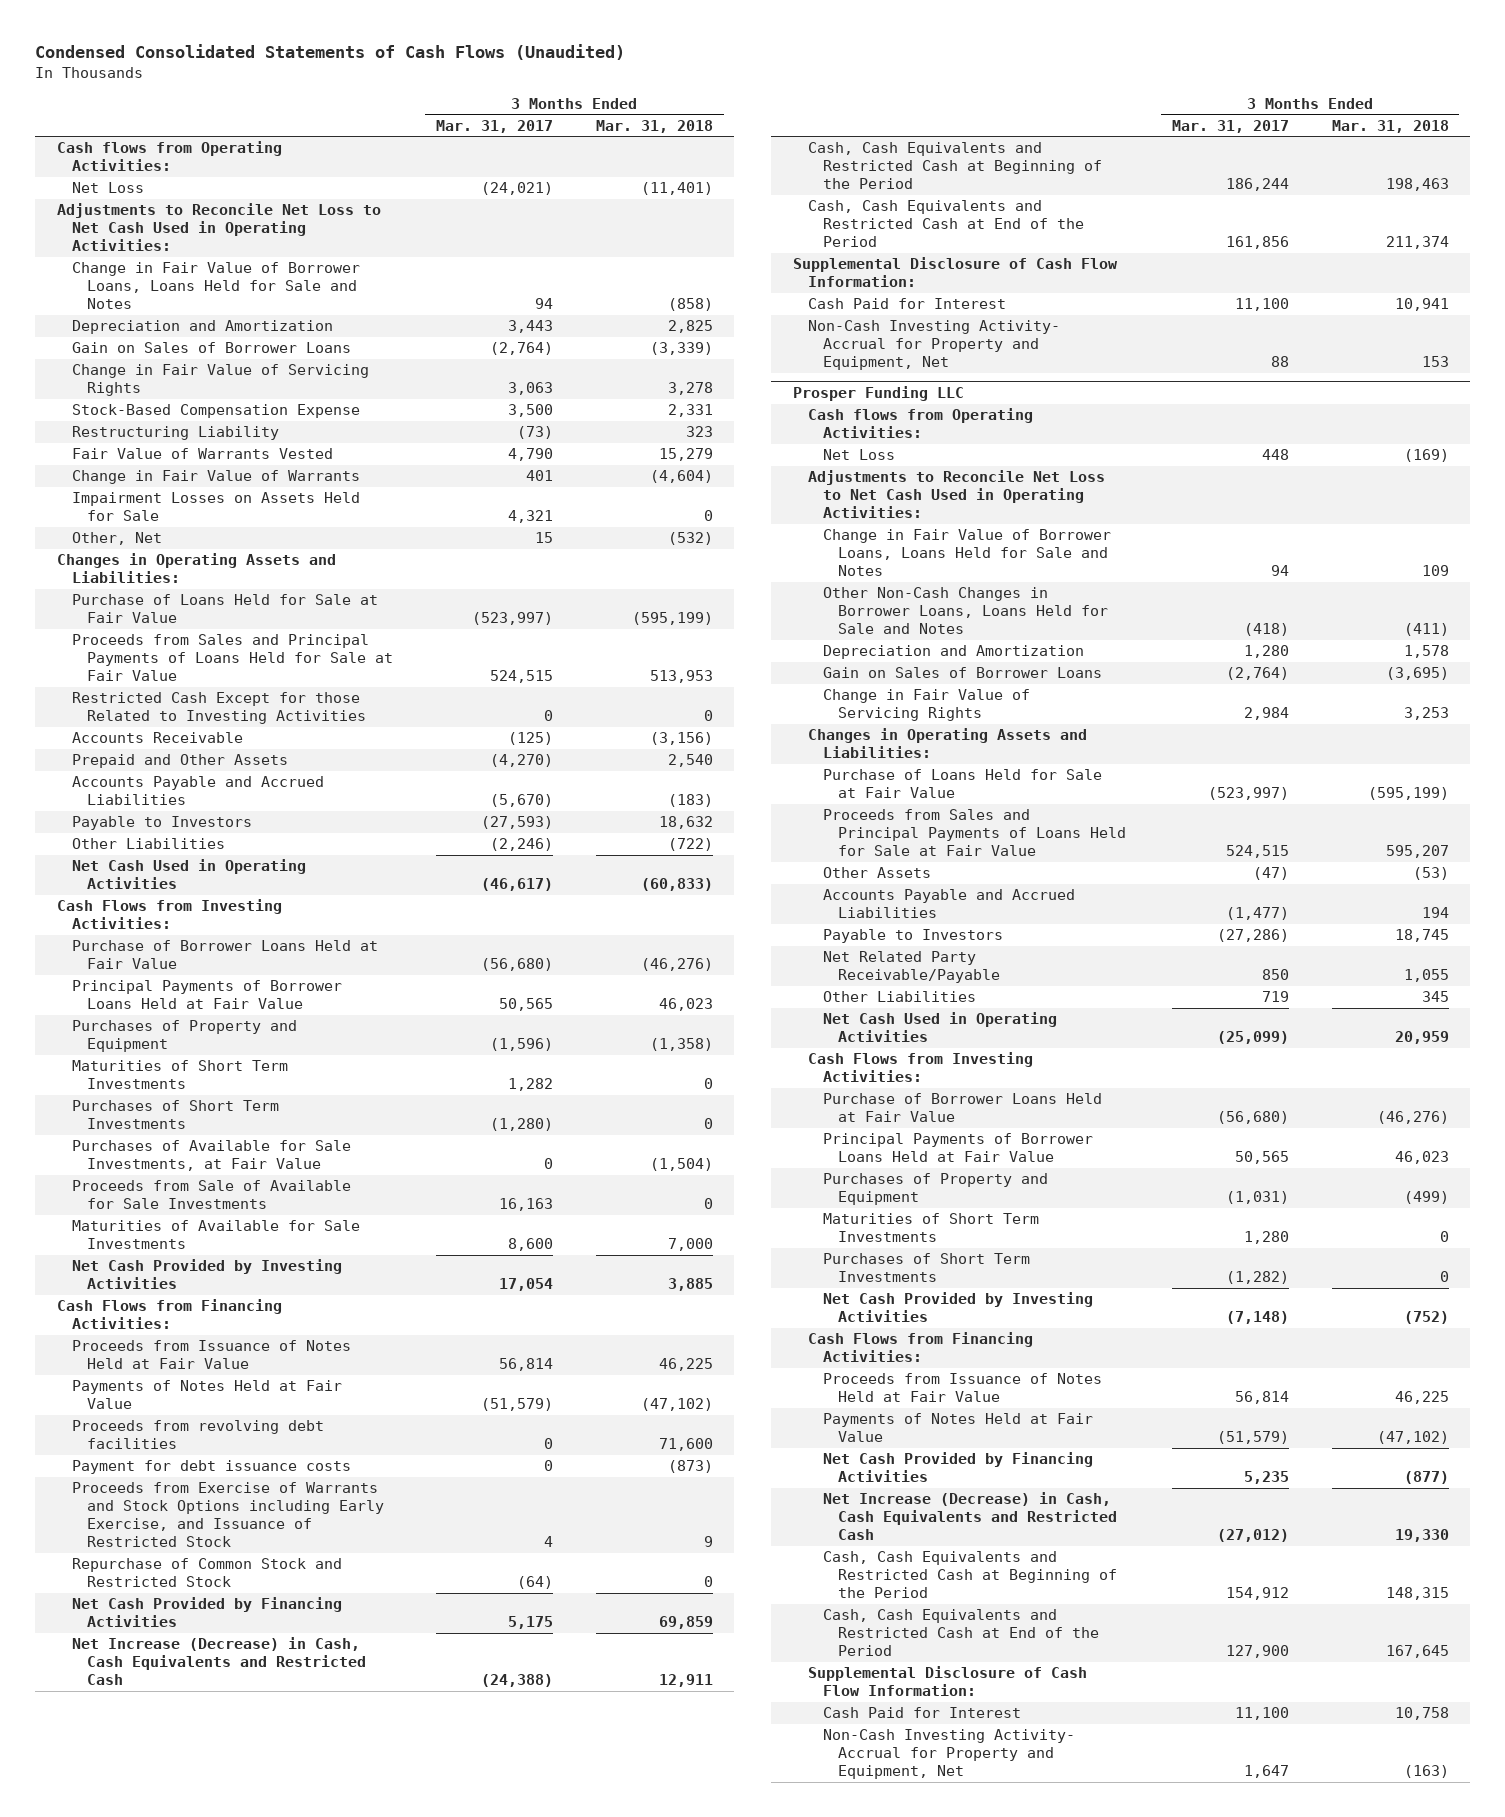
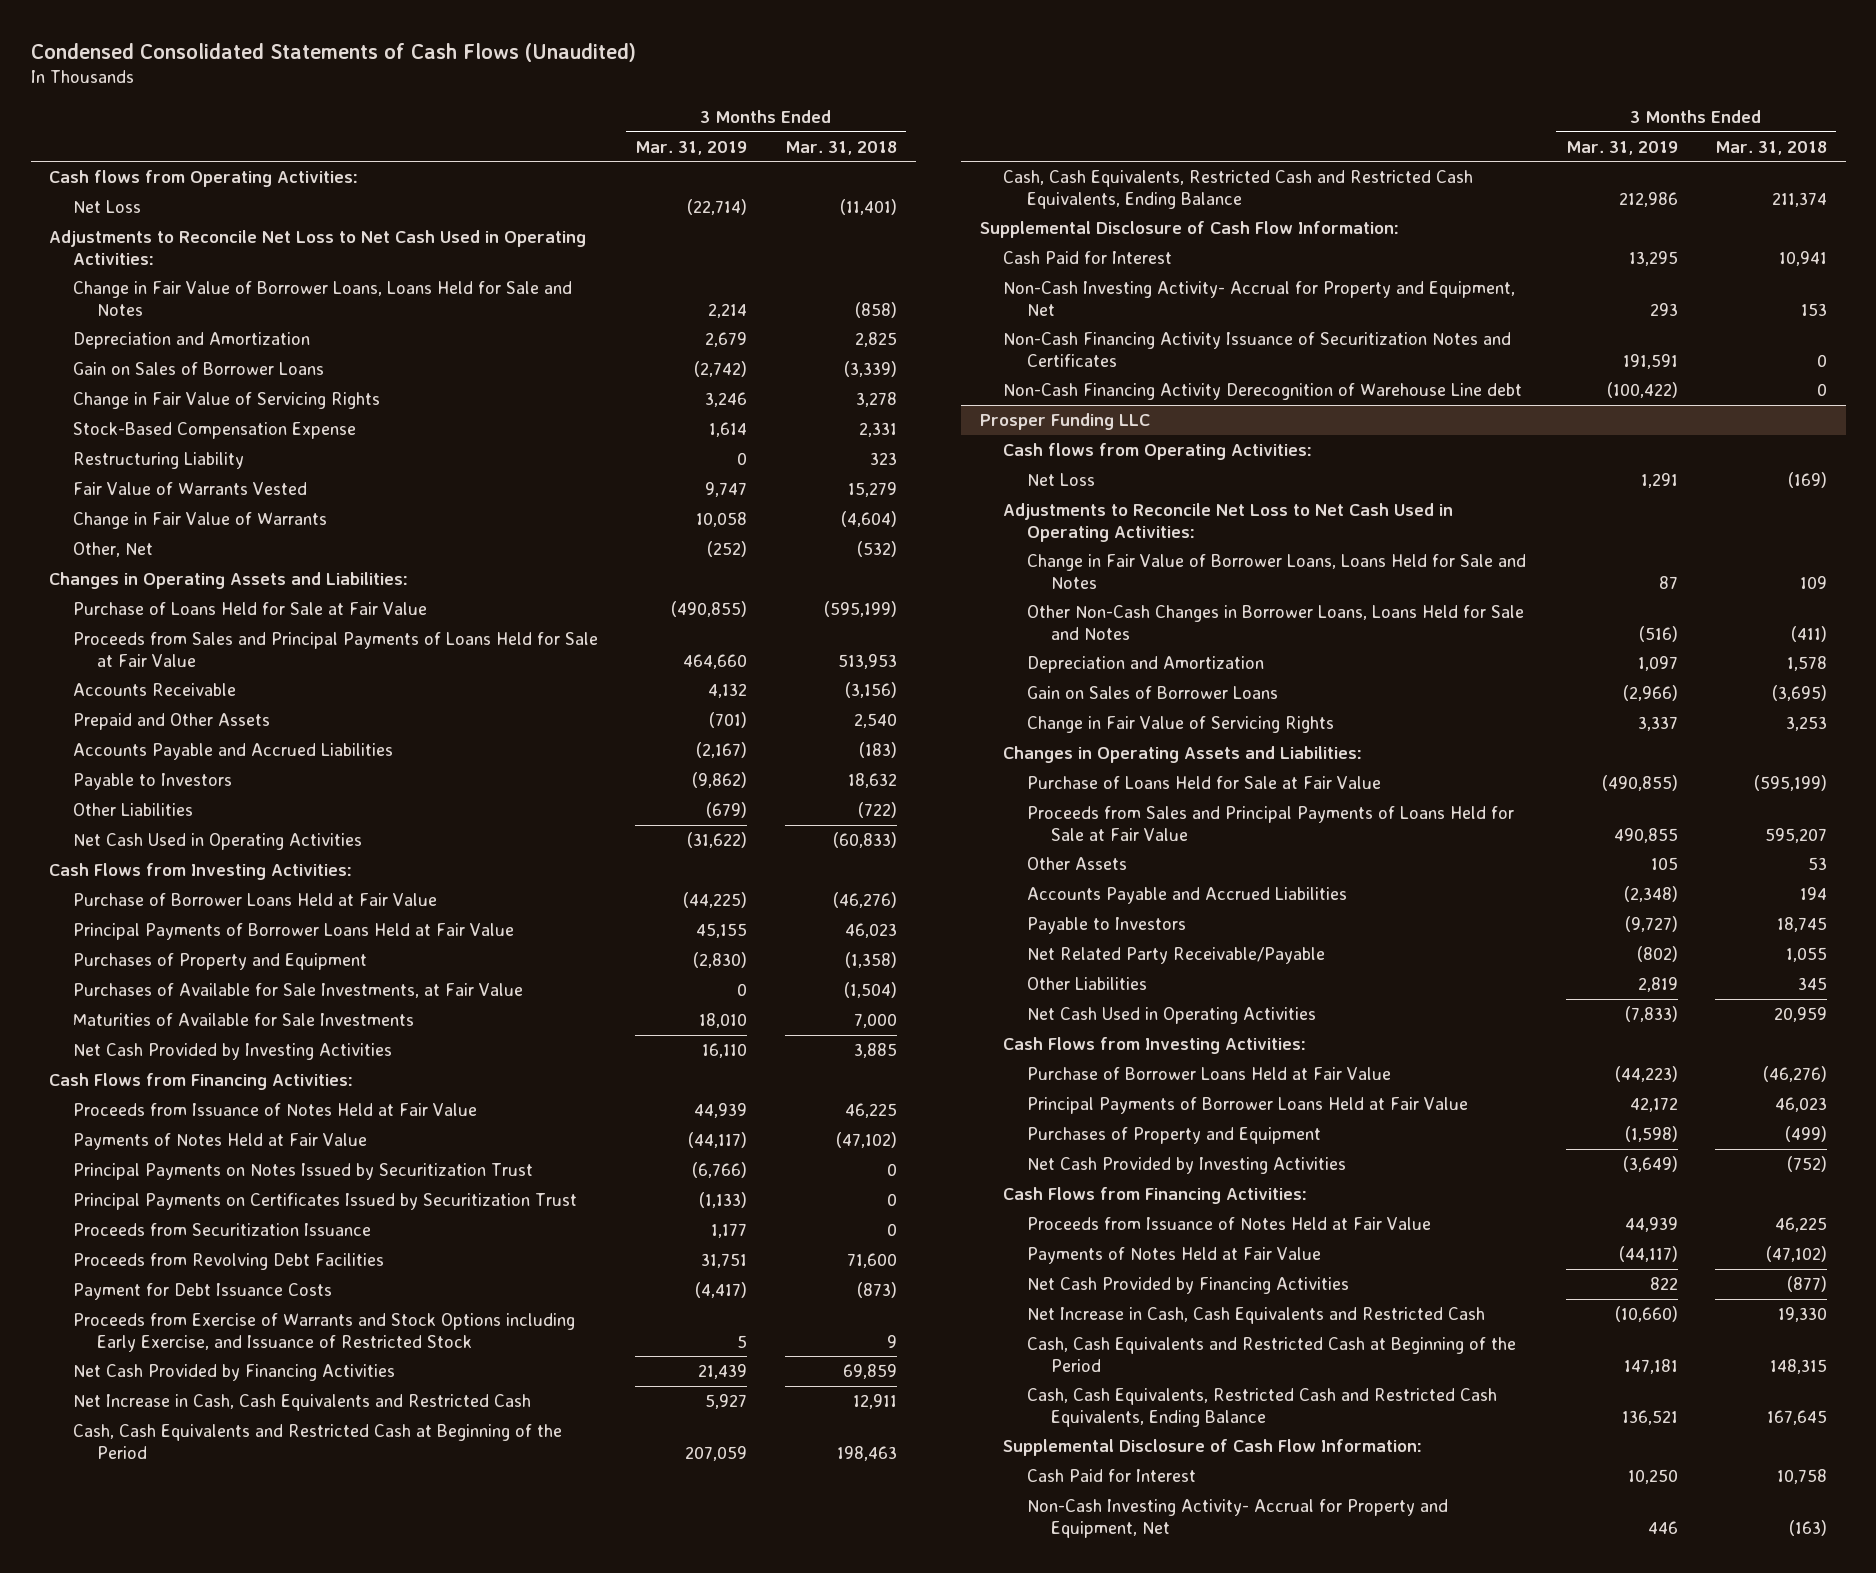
[435,119,553,133] Mar. 31, 2017 -> none
none -> [635,140,748,155] Mar. 31, 2019
[71,492,360,522] Impairment Losses on Assets Held for Sale -> none
[71,692,366,725] Restricted Cash Except for those Related to Investing Activities -> none
[71,1060,288,1090] Maturities of Short Term Investments -> none
[71,1100,279,1130] Purchases of Short Term Investments -> none
[71,1180,351,1210] Proceeds from Sale of Available for Sale Investments -> none
none -> [73,1163,534,1181] Principal Payments on Notes Issued by Securitization Trust
none -> [73,1193,578,1211] Principal Payments on Certificates Issued by Securitization Trust
none -> [73,1223,372,1237] Proceeds from Securitization Issuance
[71,1420,324,1450] Proceeds from revolving debt facilities -> [73,1253,385,1271] Proceeds from Revolving Debt Facilities
[71,1460,351,1475] Payment for debt issuance costs -> [73,1283,333,1301] Payment for Debt Issuance Costs
[71,1558,342,1588] Repurchase of Common Stock and Restricted Stock -> none
[71,1637,366,1686] Net Increase (Decrease) in Cash, Cash Equivalents and Restricted Cash -> [73,1394,532,1412] Net Increase in Cash, Cash Equivalents and Restricted Cash
[807,200,1084,248] Cash, Cash Equivalents and Restricted Cash at End of the Period -> [1003,170,1474,209] Cash, Cash Equivalents, Restricted Cash and Restricted Cash Equivalents, Ending Balance
none -> [1003,332,1512,367] Non-Cash Financing Activity Issuance of Securitization Notes and Certificates
none -> [1003,383,1523,401] Non-Cash Financing Activity Derecognition of Warehouse Line debt
[1412,867,1449,881] (53) -> [1808,857,1828,871] 53
[822,1213,1039,1243] Maturities of Short Term Investments -> none
[822,1253,1030,1283] Purchases of Short Term Investments -> none
[822,1492,1117,1541] Net Increase (Decrease) in Cash, Cash Equivalents and Restricted Cash -> [1026,1307,1485,1325] Net Increase in Cash, Cash Equivalents and Restricted Cash
[822,1609,1099,1657] Cash, Cash Equivalents and Restricted Cash at End of the Period -> [1026,1388,1497,1427] Cash, Cash Equivalents, Restricted Cash and Restricted Cash Equivalents, Ending Balance

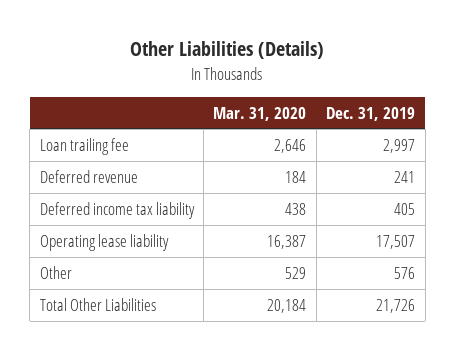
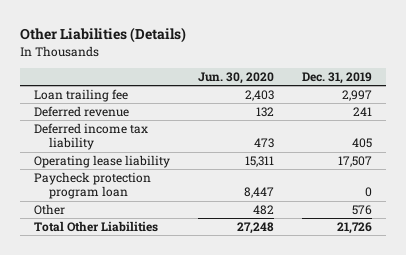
[213,106,307,121] Mar. 31, 2020 -> none
none -> [198,72,275,85] Jun. 30, 2020
none -> [34,172,152,200] Paycheck protection program loan

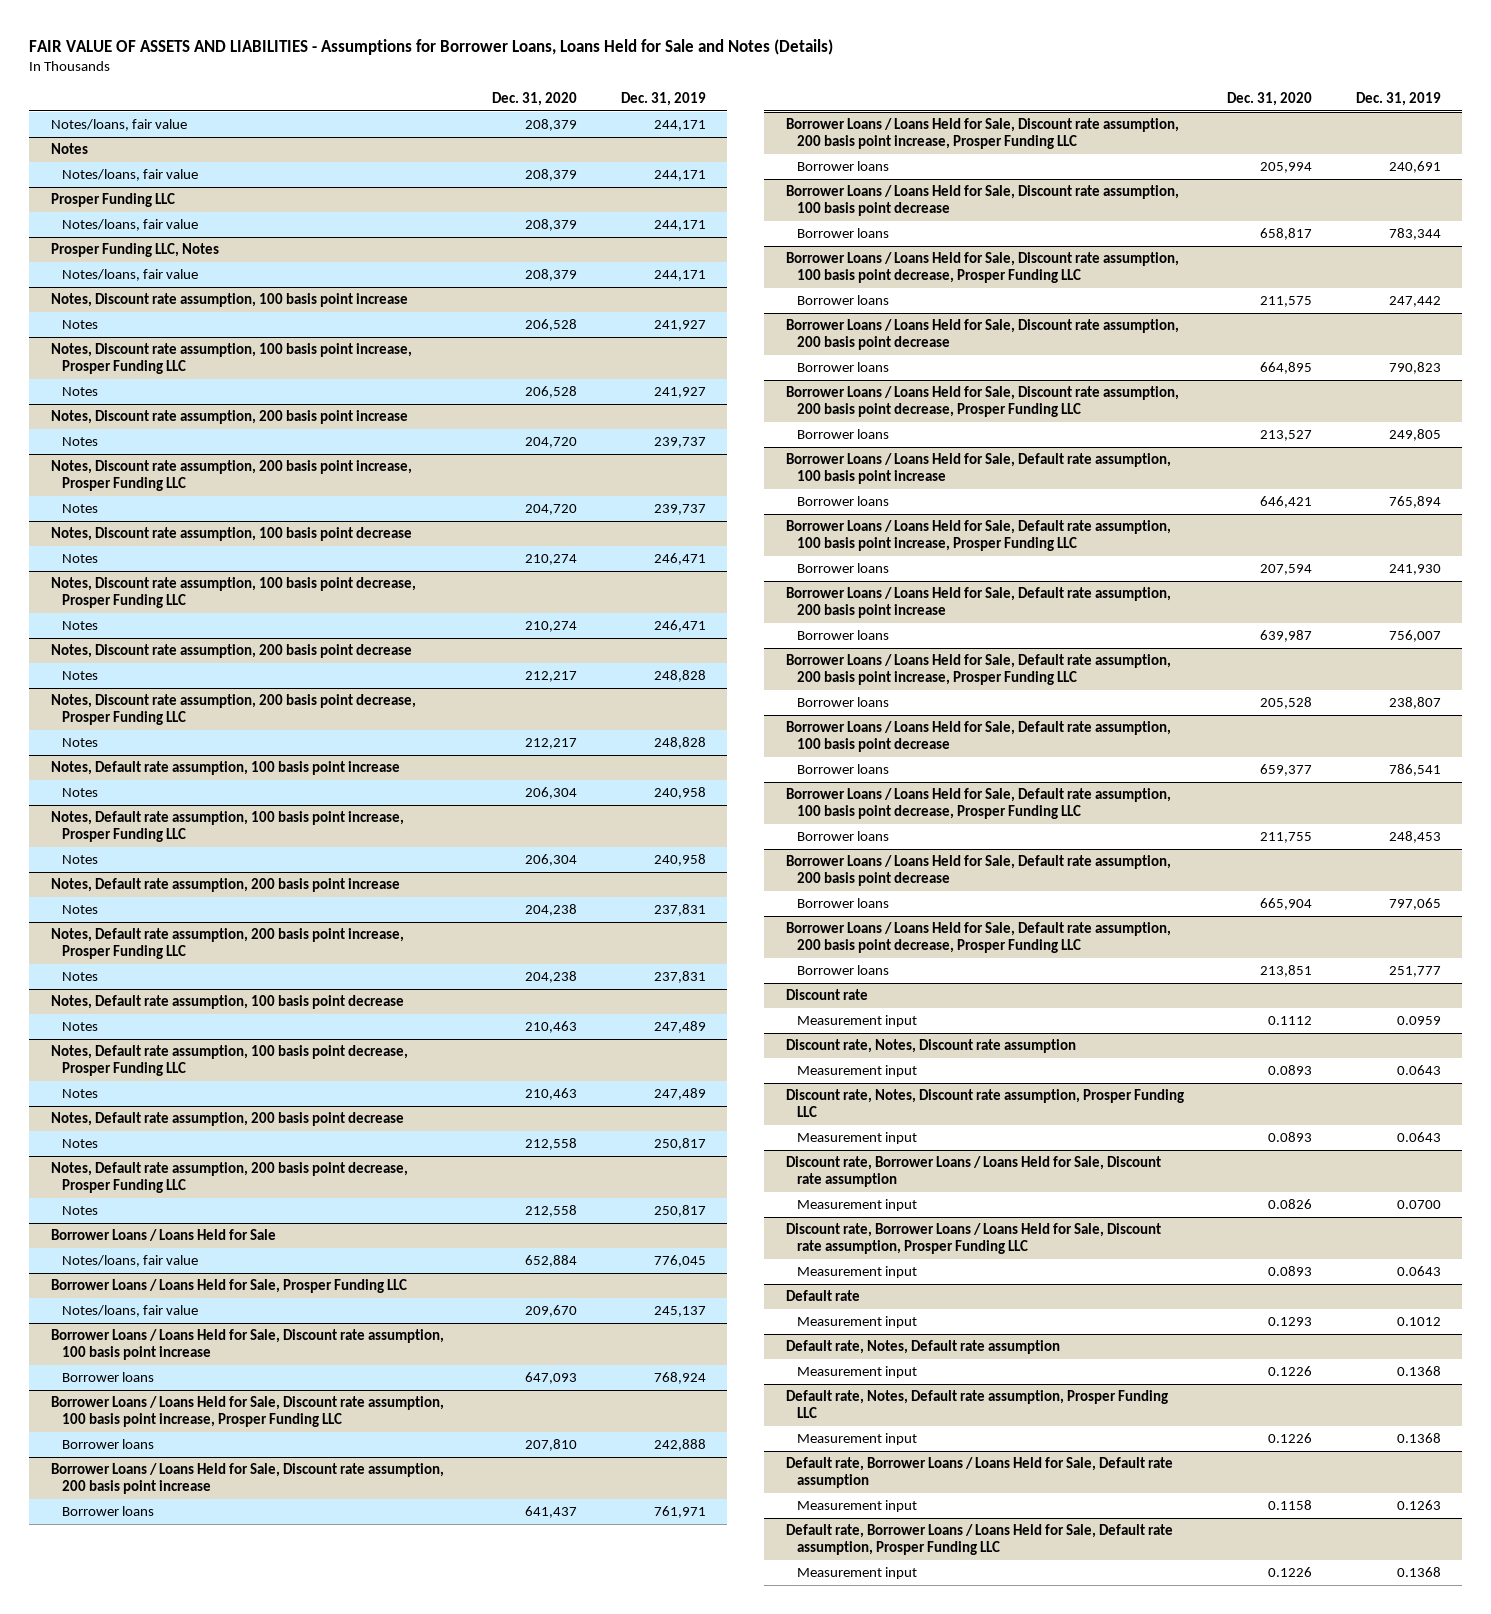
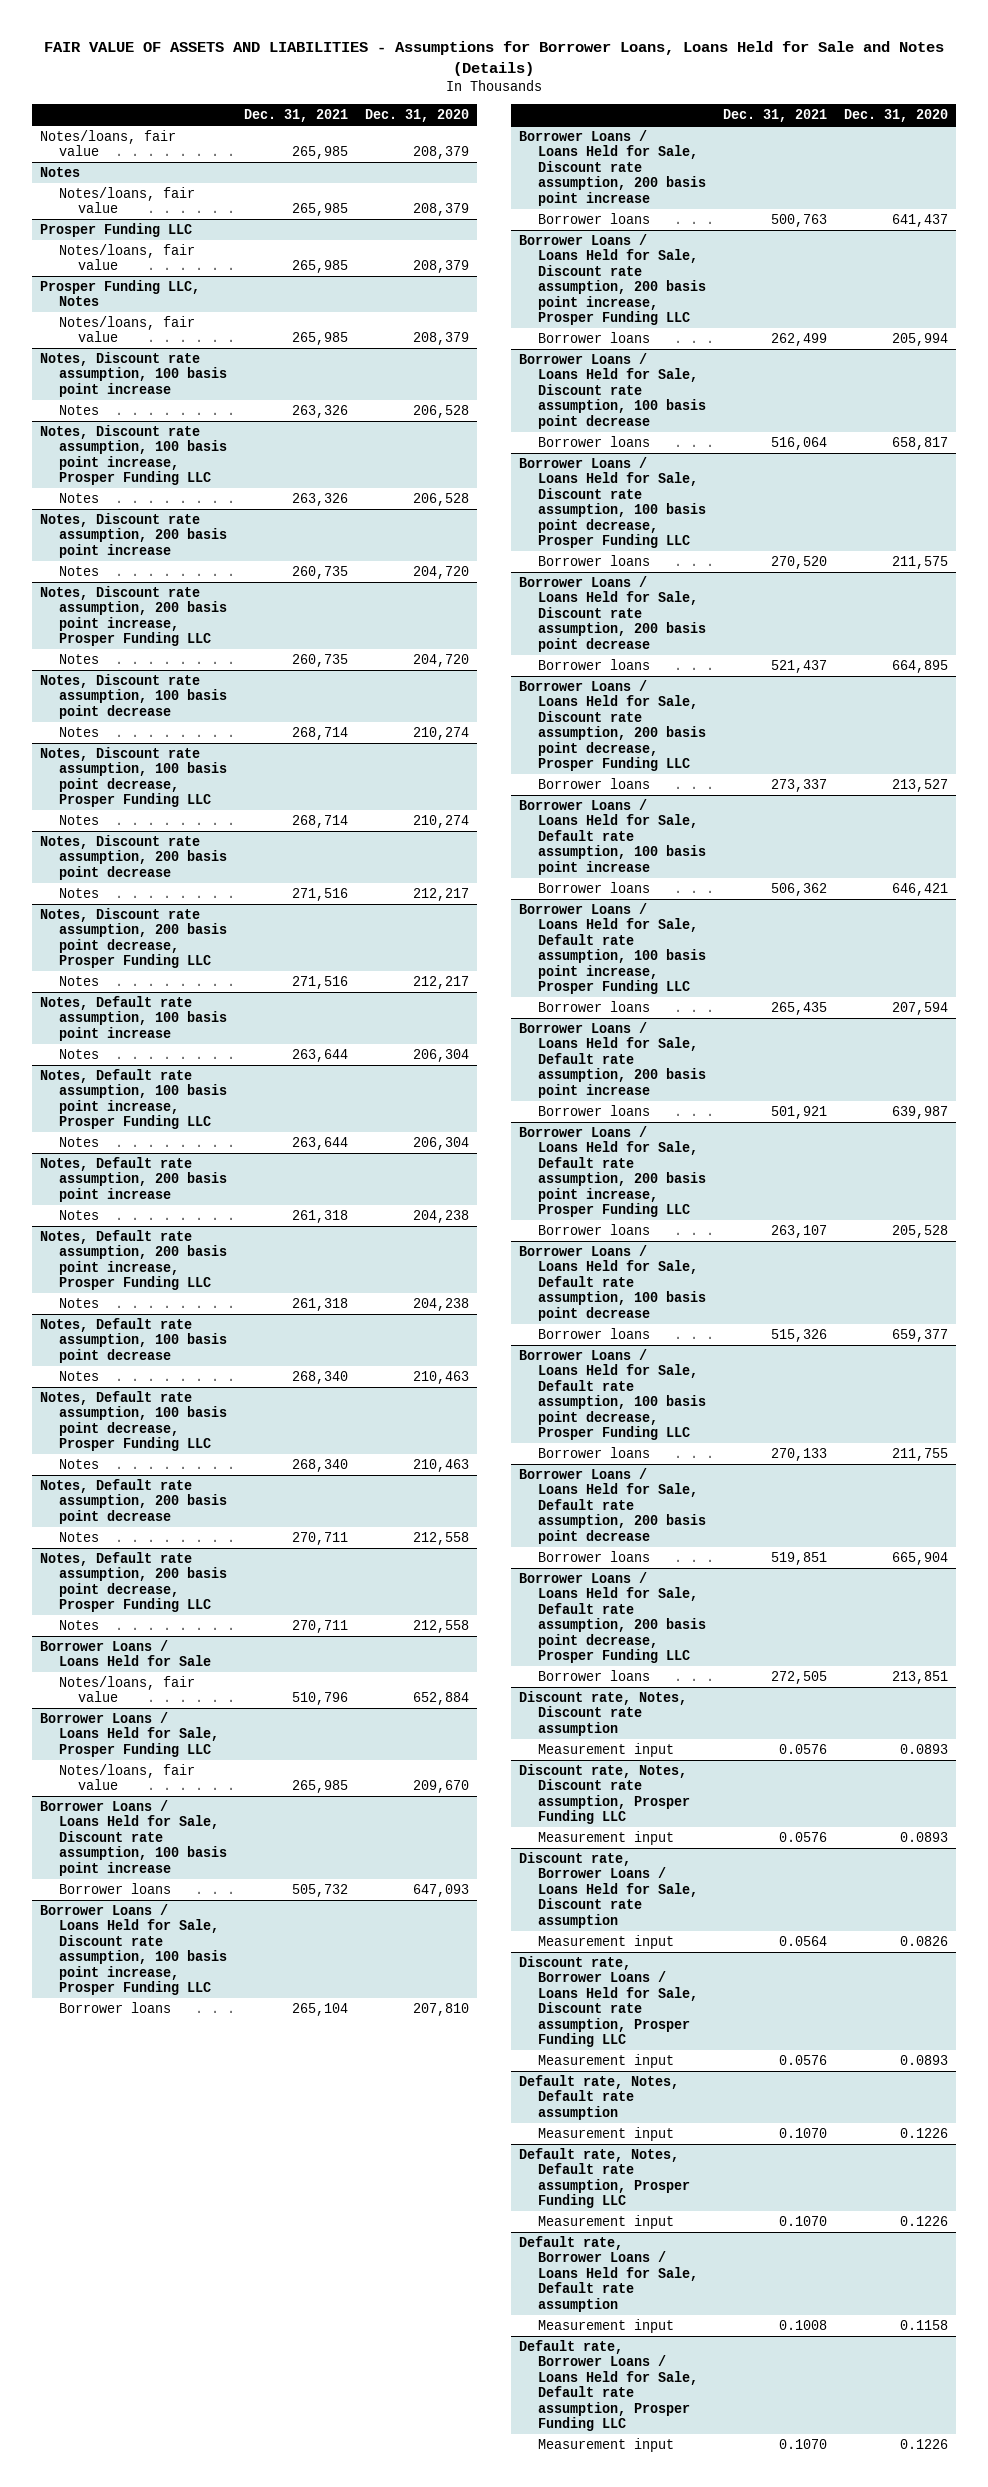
[620,91,706,106] Dec. 31, 2019 -> none
none -> [243,109,348,123] Dec. 31, 2021
[785,989,868,1001] Discount rate -> none
[797,1015,918,1028] Measurement input -> none
[785,1290,860,1302] Default rate -> none
[797,1316,918,1329] Measurement input -> none

